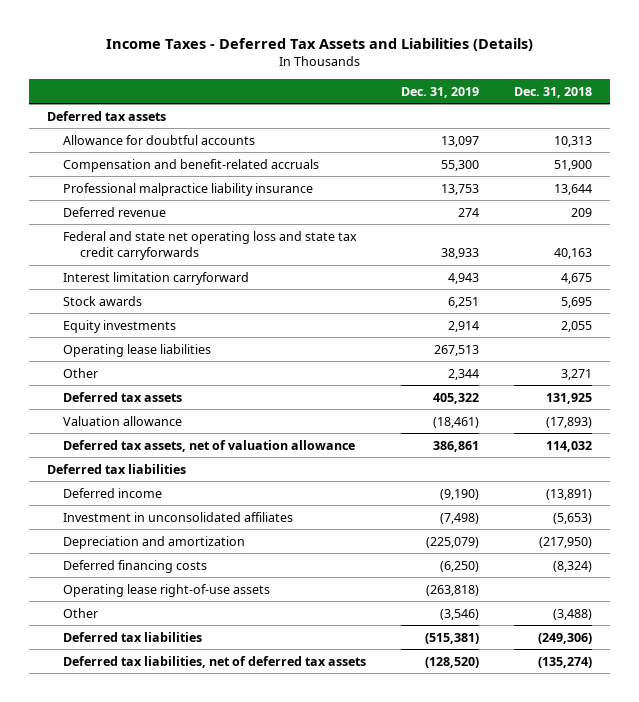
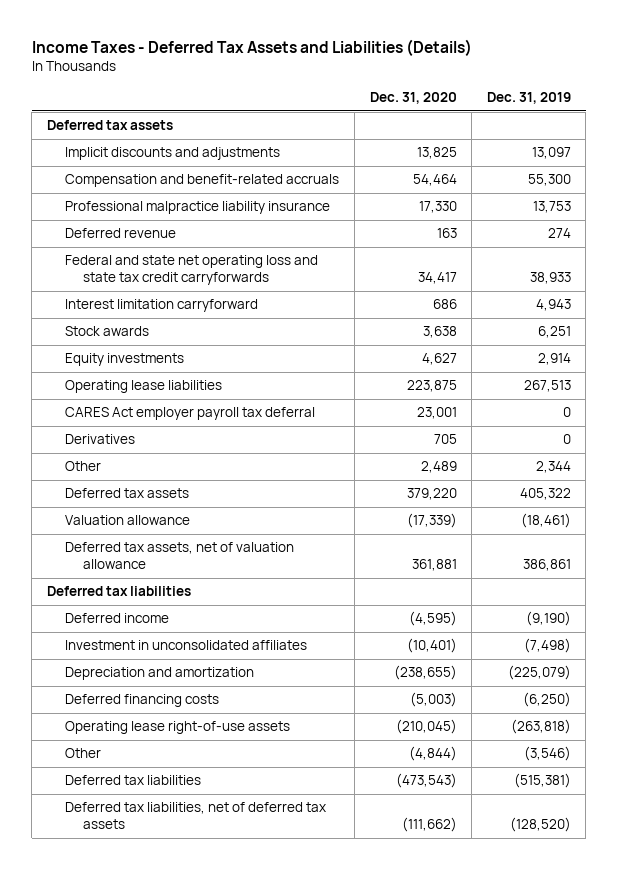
[514,86,593,98] Dec. 31, 2018 -> none
none -> [369,92,457,105] Dec. 31, 2020
[63,134,256,145] Allowance for doubtful accounts -> [65,147,281,161] Implicit discounts and adjustments
none -> [65,407,316,421] CARES Act employer payroll tax deferral
none -> [65,434,136,445] Derivatives

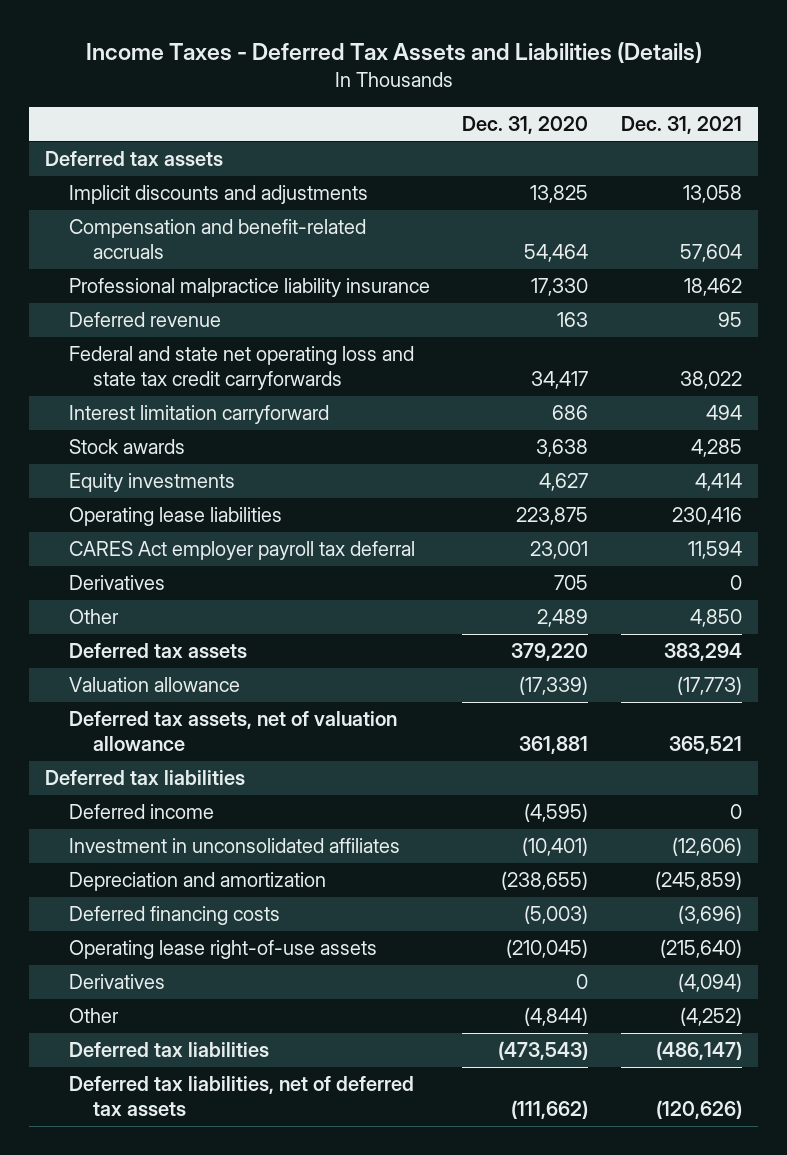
[486,92,571,105] Dec. 31, 2019 -> none
none -> [620,116,742,135] Dec. 31, 2021
none -> [68,974,165,990] Derivatives

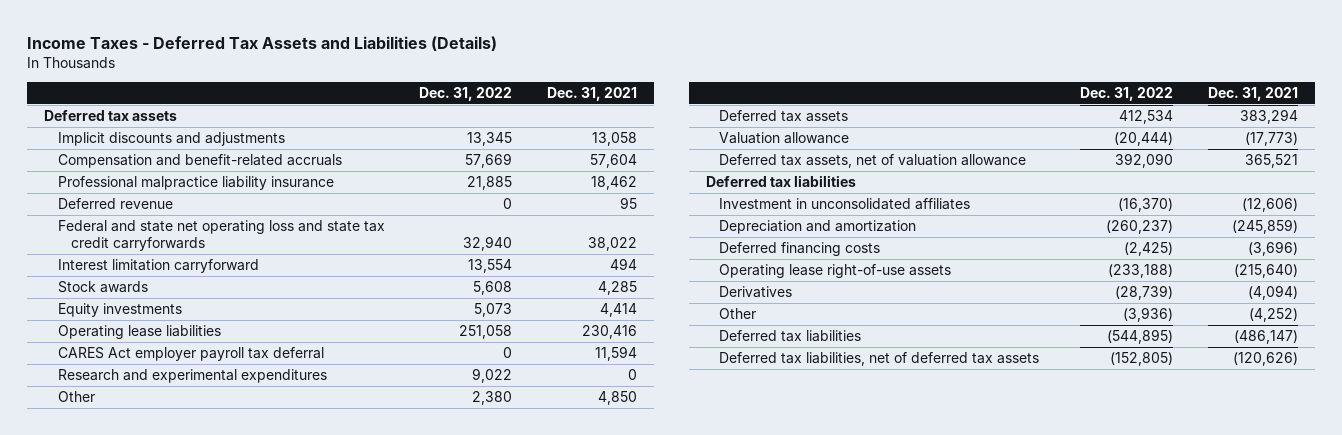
[462,116,589,135] Dec. 31, 2020 -> none
none -> [419,86,513,101] Dec. 31, 2022
[68,575,165,591] Derivatives -> none
none -> [57,369,327,384] Research and experimental expenditures
[68,804,214,820] Deferred income -> none

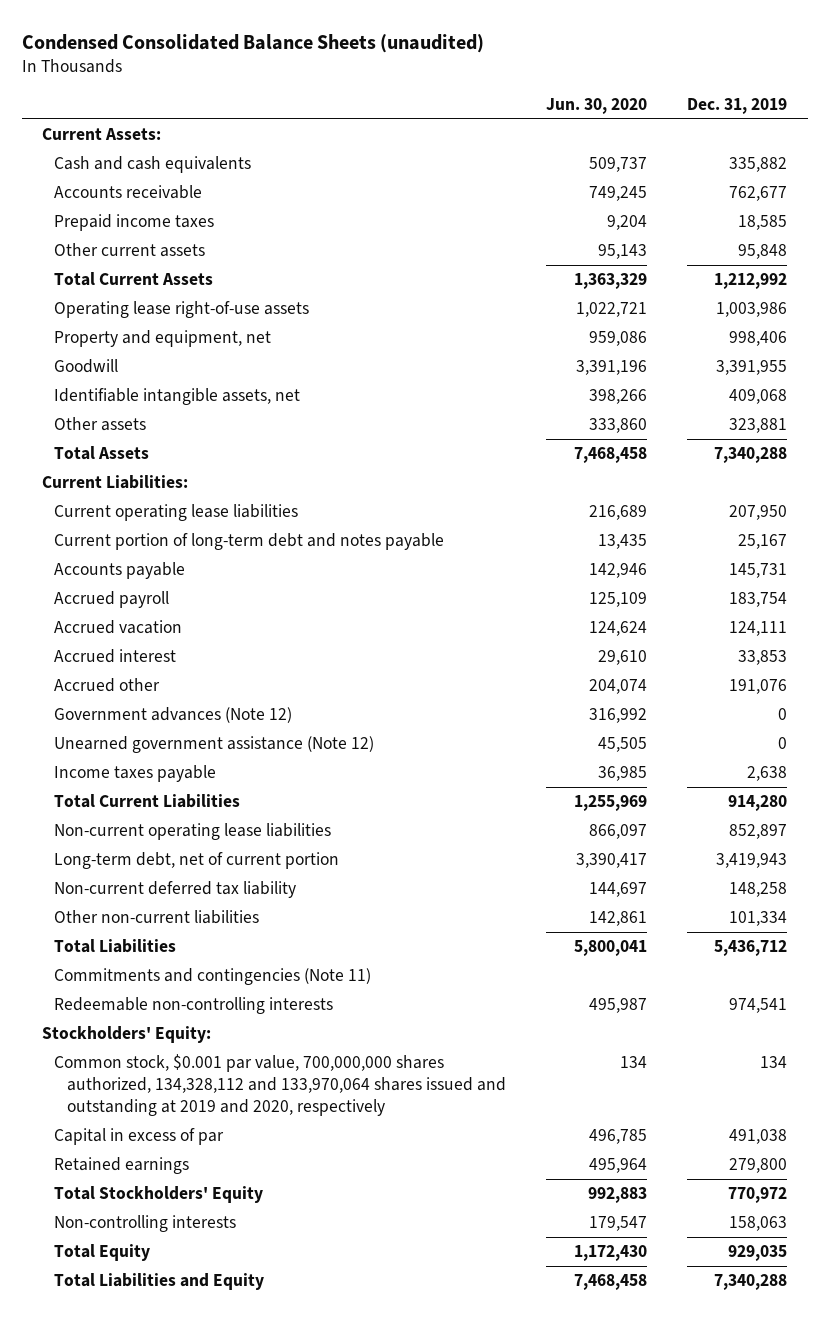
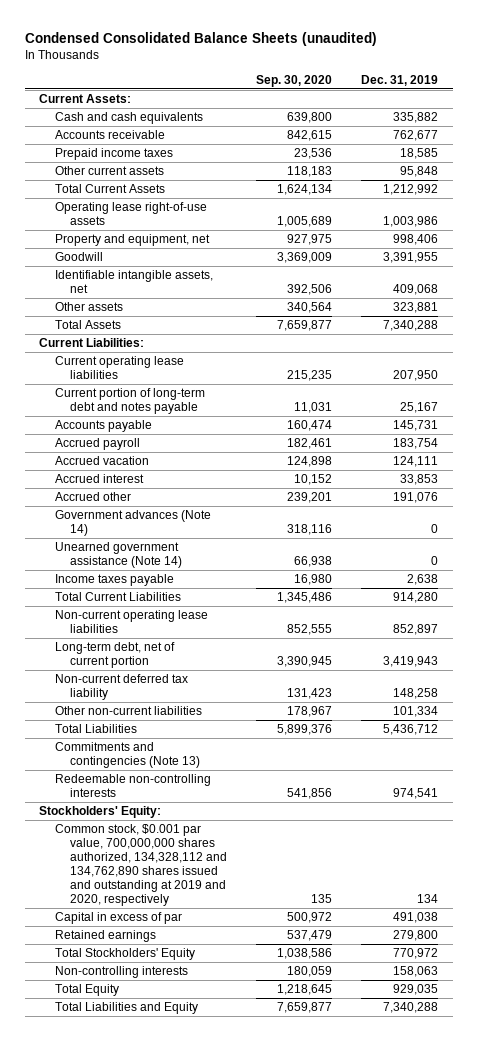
[546,98,648,115] Jun. 30, 2020 -> none
none -> [256,75,333,88] Sep. 30, 2020
[54,707,293,724] Government advances (Note 12) -> [54,510,211,537] Government advances (Note 14)
[54,736,375,754] Unearned government assistance (Note 12) -> [54,542,182,569] Unearned government assistance (Note 14)
[54,968,372,986] Commitments and contingencies (Note 11) -> [54,742,200,769] Commitments and contingencies (Note 13)
[54,1054,506,1117] Common stock, $0.001 par value, 700,000,000 shares authorized, 134,328,112 and 133,970,064 shares issued and outstanding at 2019 and 2020, respectively -> [54,824,227,907] Common stock, $0.001 par value, 700,000,000 shares authorized, 134,328,112 and 134,762,890 shares issued and outstanding at 2019 and 2020, respectively

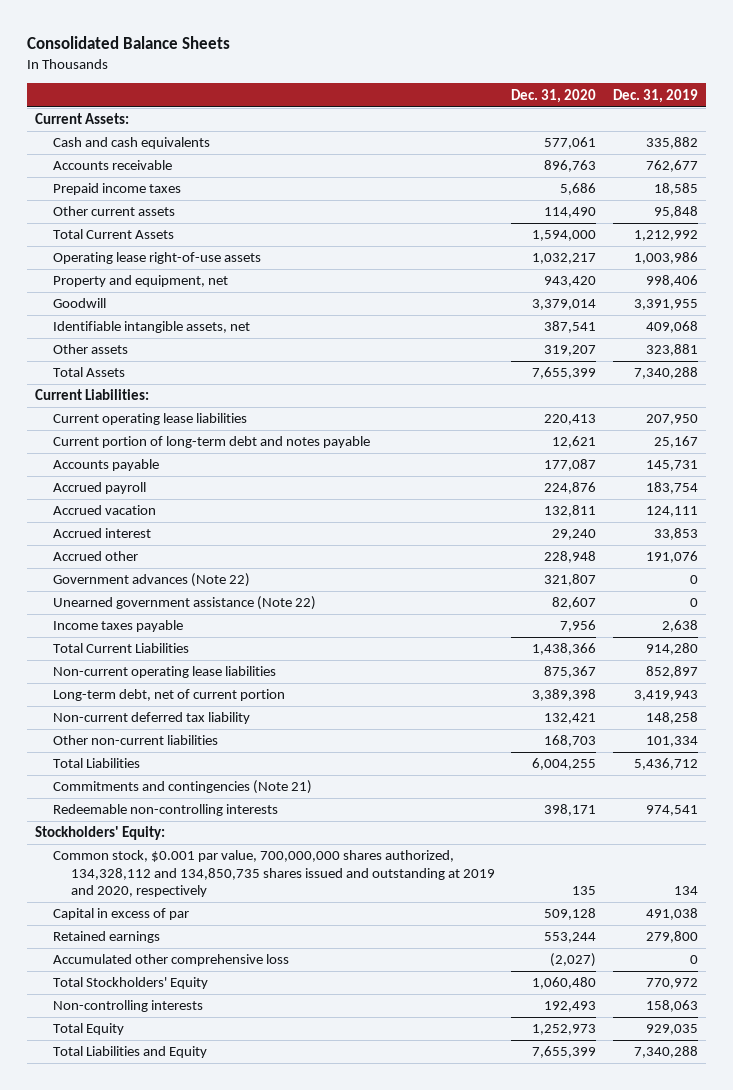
[24,32,377,47] Condensed Consolidated Balance Sheets (unaudited) -> [27,36,231,50] Consolidated Balance Sheets
[256,75,333,88] Sep. 30, 2020 -> none
none -> [511,88,597,103] Dec. 31, 2020
[54,510,211,537] Government advances (Note 14) -> [52,573,250,588] Government advances (Note 22)
[54,542,182,569] Unearned government assistance (Note 14) -> [52,596,316,611] Unearned government assistance (Note 22)
[54,742,200,769] Commitments and contingencies (Note 13) -> [52,780,312,795] Commitments and contingencies (Note 21)
[54,824,227,907] Common stock, $0.001 par value, 700,000,000 shares authorized, 134,328,112 and 134,762,890 shares issued and outstanding at 2019 and 2020, respectively -> [52,850,495,898] Common stock, $0.001 par value, 700,000,000 shares authorized, 134,328,112 and 134,850,735 shares issued and outstanding at 2019 and 2020, respectively
none -> [52,954,289,967] Accumulated other comprehensive loss

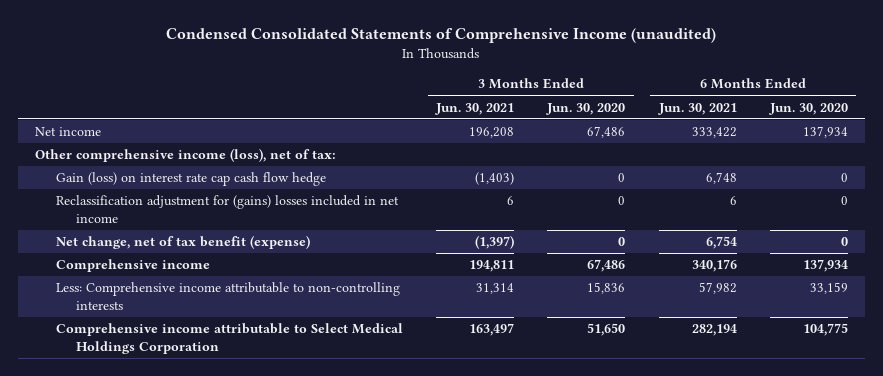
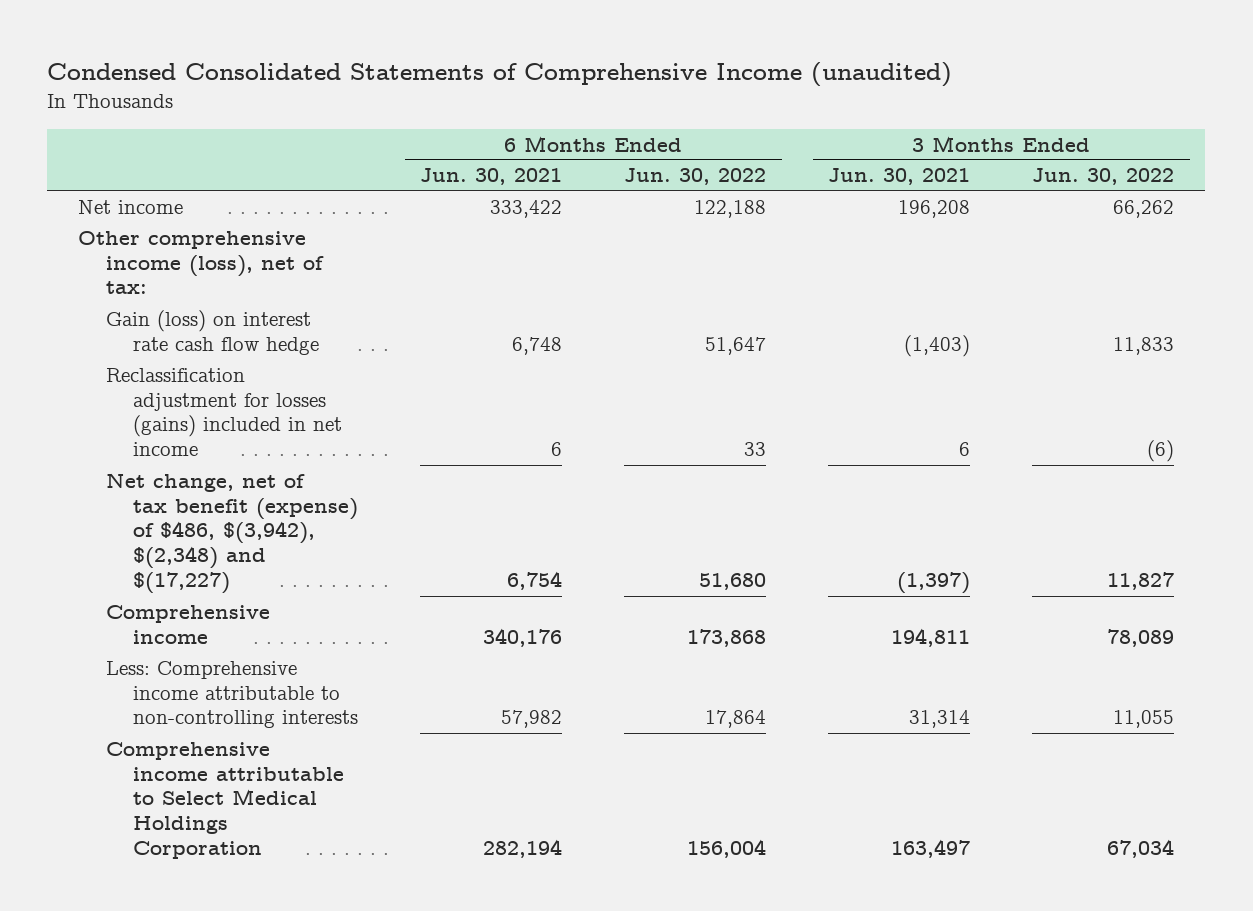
[546,102,626,115] Jun. 30, 2020 -> none
[769,102,849,115] Jun. 30, 2020 -> none
none -> [624,168,767,186] Jun. 30, 2022
none -> [1032,168,1175,186] Jun. 30, 2022
[55,172,326,187] Gain (loss) on interest rate cap cash flow hedge -> [105,309,320,355] Gain (loss) on interest rate cash flow hedge
[55,195,399,223] Reclassification adjustment for (gains) losses included in net income -> [105,367,343,457] Reclassification adjustment for losses (gains) included in net income
[55,235,310,250] Net change, net of tax benefit (expense) -> [105,472,359,595] Net change, net of tax benefit (expense) of $486, $(3,942), $(2,348) and $(17,227)

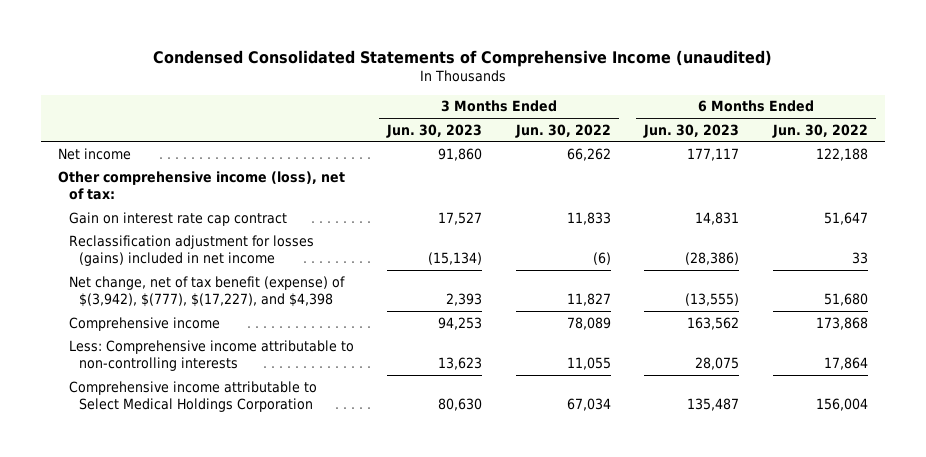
[420,168,563,186] Jun. 30, 2021 -> none
[828,168,971,186] Jun. 30, 2021 -> none
none -> [386,123,483,138] Jun. 30, 2023
none -> [643,123,740,138] Jun. 30, 2023
[105,309,320,355] Gain (loss) on interest rate cash flow hedge -> [68,211,287,226] Gain on interest rate cap contract
[105,472,359,595] Net change, net of tax benefit (expense) of $486, $(3,942), $(2,348) and $(17,227) -> [68,275,345,308] Net change, net of tax benefit (expense) of $(3,942), $(777), $(17,227), and $4,398

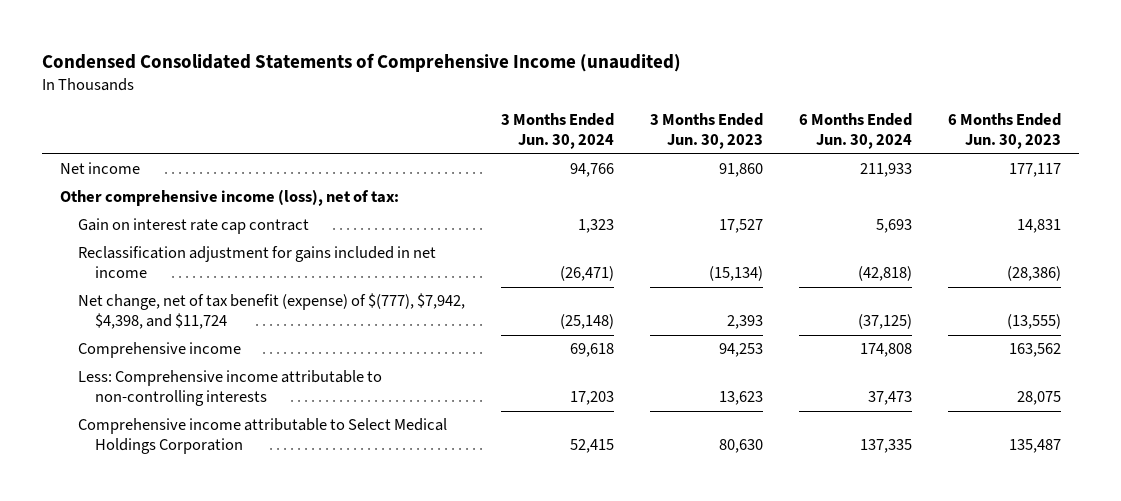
[514,123,611,138] Jun. 30, 2022 -> none
[772,123,869,138] Jun. 30, 2022 -> none
none -> [500,113,614,150] 3 Months Ended Jun. 30, 2024
none -> [798,113,912,150] 6 Months Ended Jun. 30, 2024
[68,234,314,267] Reclassification adjustment for losses (gains) included in net income -> [77,246,436,279] Reclassification adjustment for gains included in net income
[68,275,345,308] Net change, net of tax benefit (expense) of $(3,942), $(777), $(17,227), and $4,398 -> [77,293,465,330] Net change, net of tax benefit (expense) of $(777), $7,942, $4,398, and $11,724

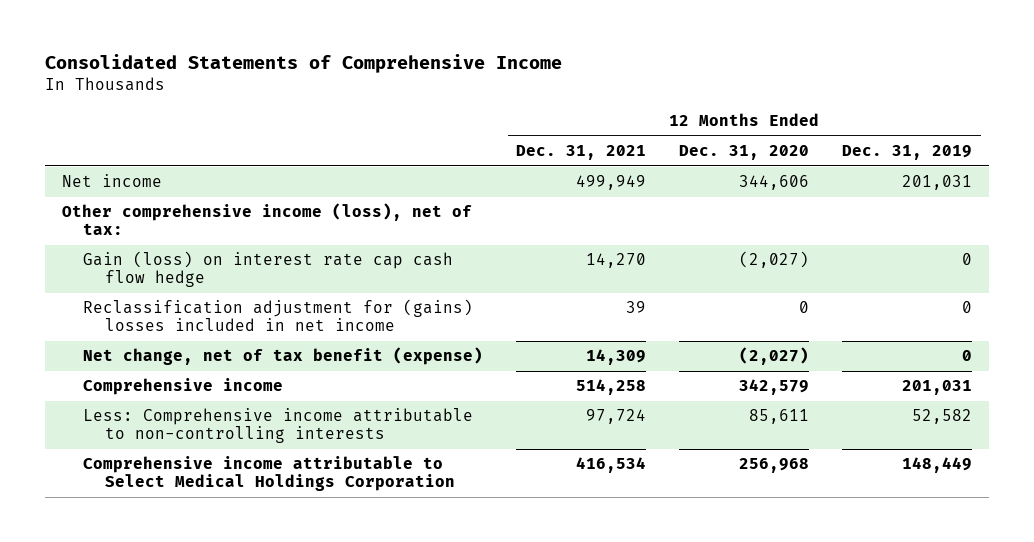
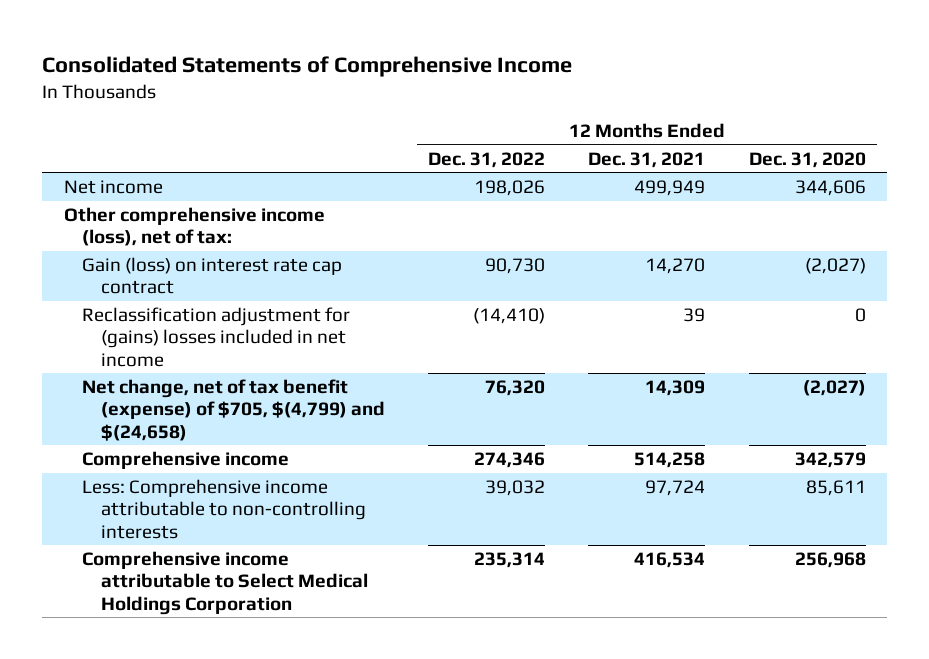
[842,145,973,161] Dec. 31, 2019 -> none
none -> [428,151,546,168] Dec. 31, 2022
[83,251,454,288] Gain (loss) on interest rate cap cash flow hedge -> [82,257,343,295] Gain (loss) on interest rate cap contract
[83,347,484,366] Net change, net of tax benefit (expense) -> [82,379,385,441] Net change, net of tax benefit (expense) of $705, $(4,799) and $(24,658)

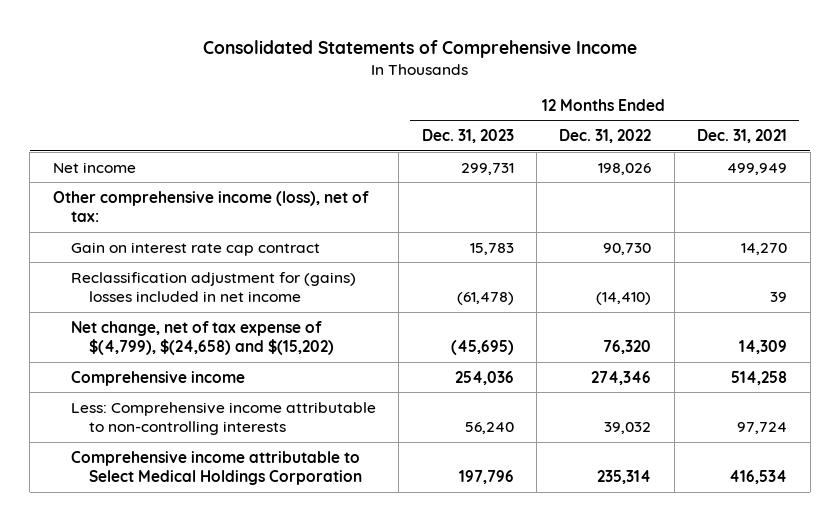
[748,151,866,168] Dec. 31, 2020 -> none
none -> [421,129,514,144] Dec. 31, 2023
[82,257,343,295] Gain (loss) on interest rate cap contract -> [70,241,320,256] Gain on interest rate cap contract
[82,379,385,441] Net change, net of tax benefit (expense) of $705, $(4,799) and $(24,658) -> [70,320,334,355] Net change, net of tax expense of $(4,799), $(24,658) and $(15,202)

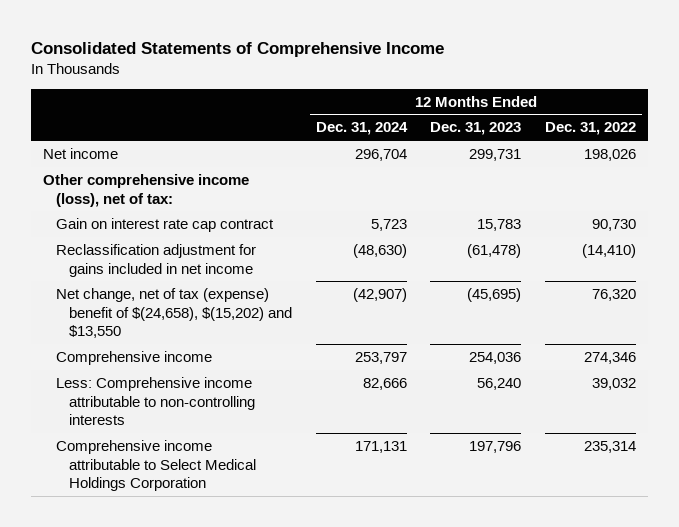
[697,129,788,144] Dec. 31, 2021 -> none
none -> [315,122,408,136] Dec. 31, 2024
[70,271,356,302] Reclassification adjustment for (gains) losses included in net income -> [55,243,256,277] Reclassification adjustment for gains included in net income
[70,320,334,355] Net change, net of tax expense of $(4,799), $(24,658) and $(15,202) -> [55,287,292,339] Net change, net of tax (expense) benefit of $(24,658), $(15,202) and $13,550

